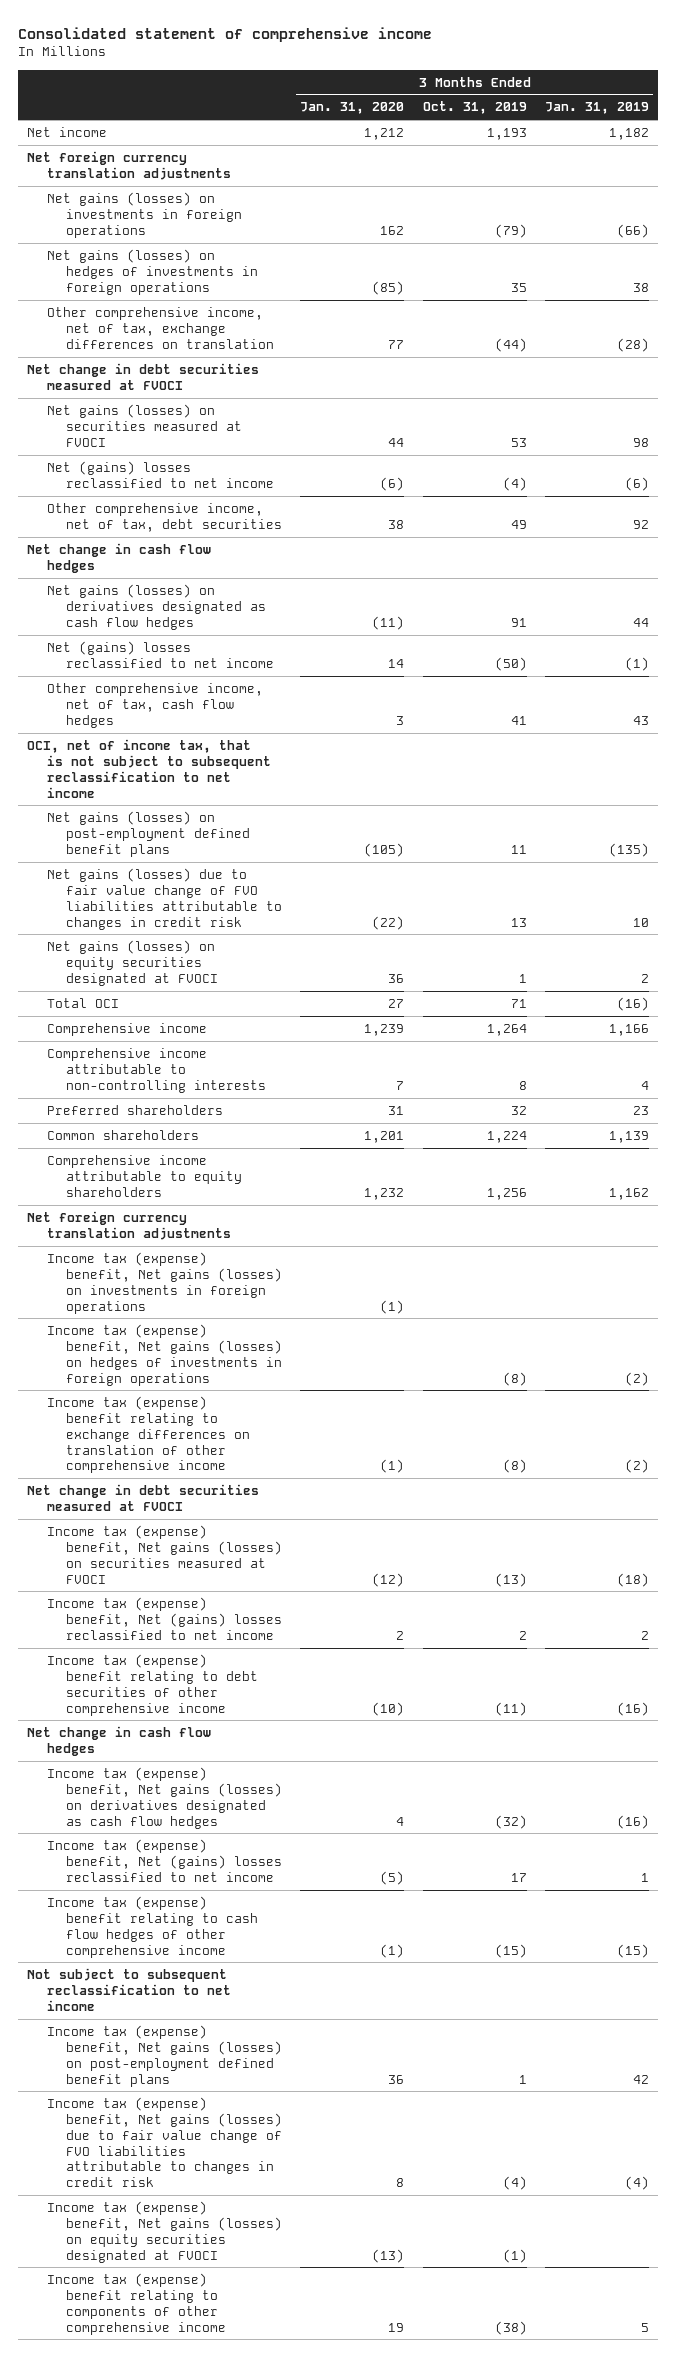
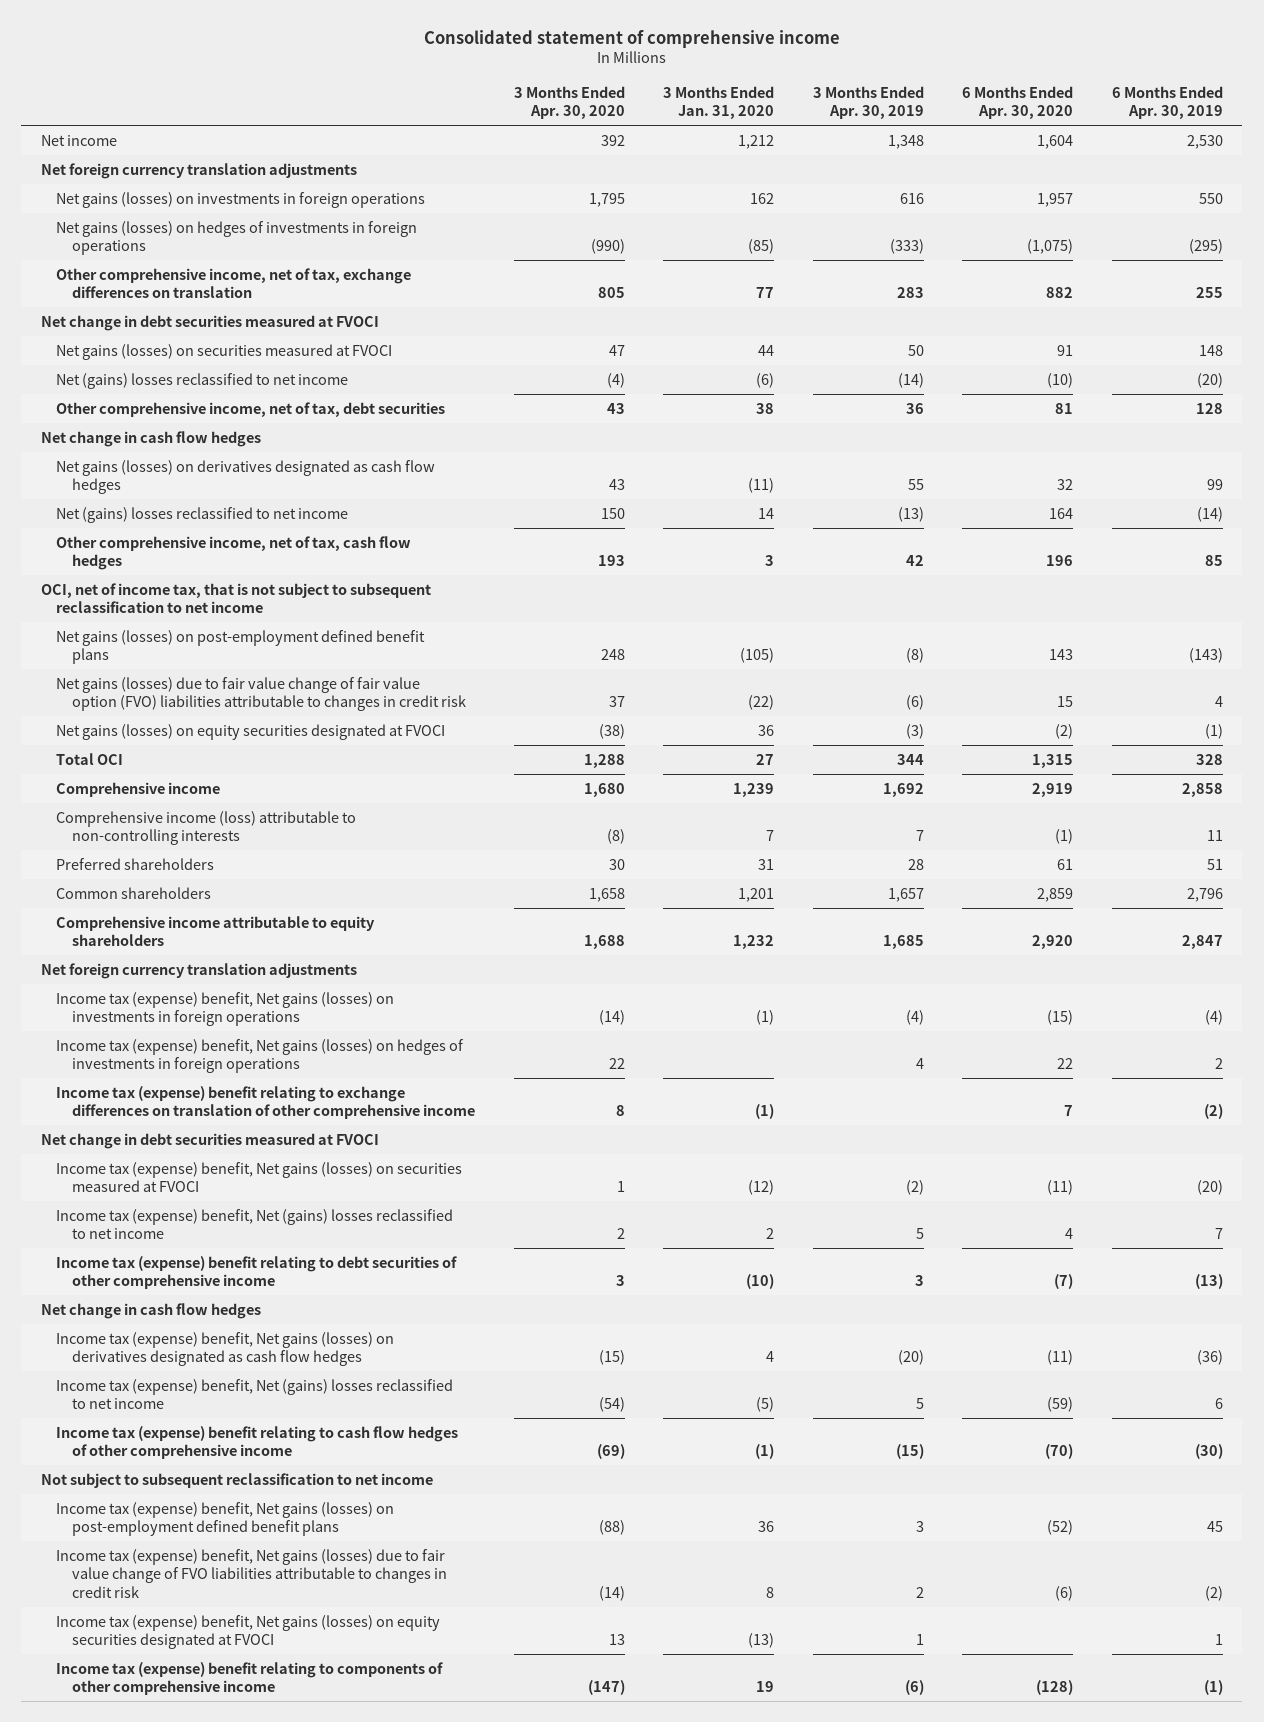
[422,101,527,115] Oct. 31, 2019 -> none
[544,102,649,115] Jan. 31, 2019 -> none
none -> [513,85,625,120] 3 Months Ended Apr. 30, 2020
none -> [812,85,924,120] 3 Months Ended Apr. 30, 2019
none -> [962,85,1074,120] 6 Months Ended Apr. 30, 2020
none -> [1111,85,1223,120] 6 Months Ended Apr. 30, 2019
[46,867,283,930] Net gains (losses) due to fair value change of FVO liabilities attributable to changes in credit risk -> [56,676,467,712] Net gains (losses) due to fair value change of fair value option (FVO) liabilities attributable to changes in credit risk
[46,1047,267,1093] Comprehensive income attributable to non-controlling interests -> [56,810,357,846] Comprehensive income (loss) attributable to non-controlling interests

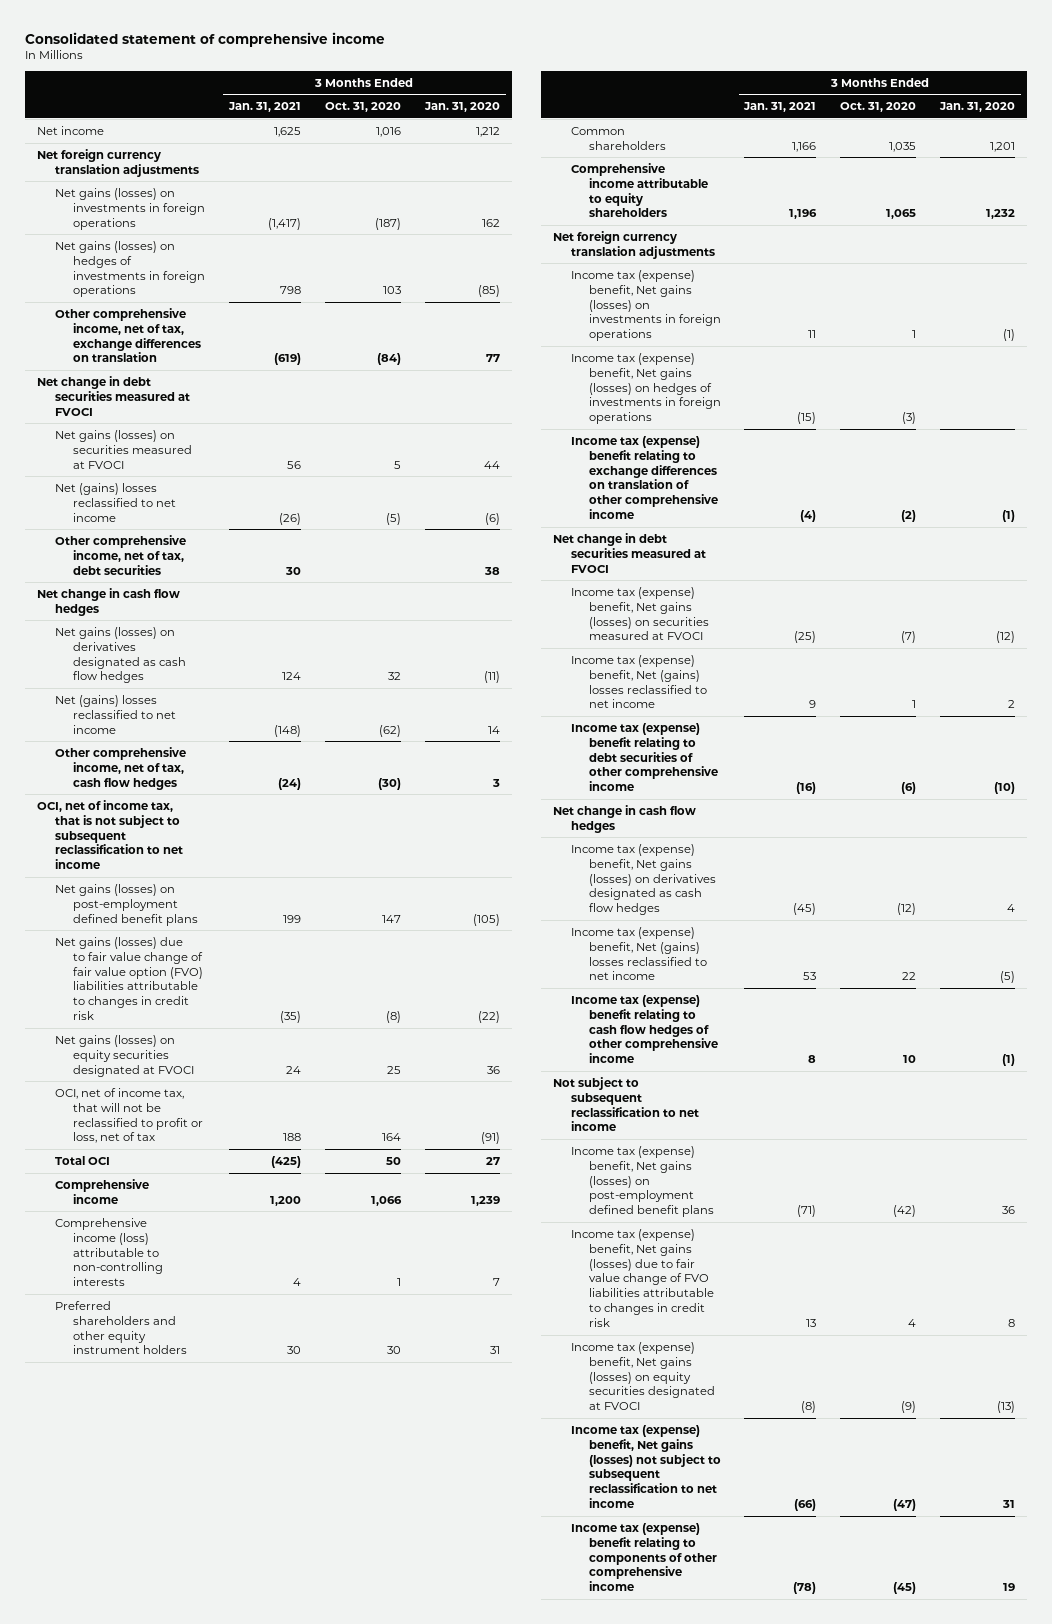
[513,85,625,120] 3 Months Ended Apr. 30, 2020 -> none
[812,85,924,120] 3 Months Ended Apr. 30, 2019 -> none
[962,85,1074,120] 6 Months Ended Apr. 30, 2020 -> none
[1111,85,1223,120] 6 Months Ended Apr. 30, 2019 -> none
none -> [228,102,302,113] Jan. 31, 2021
none -> [324,102,401,113] Oct. 31, 2020
none -> [55,1087,204,1144] OCI, net of income tax, that will not be reclassified to profit or loss, net of tax
[56,857,215,870] Preferred shareholders -> none
none -> [55,1300,188,1355] Preferred shareholders and other equity instrument holders
none -> [570,1424,721,1509] Income tax (expense) benefit, Net gains (losses) not subject to subsequent reclassification to net income

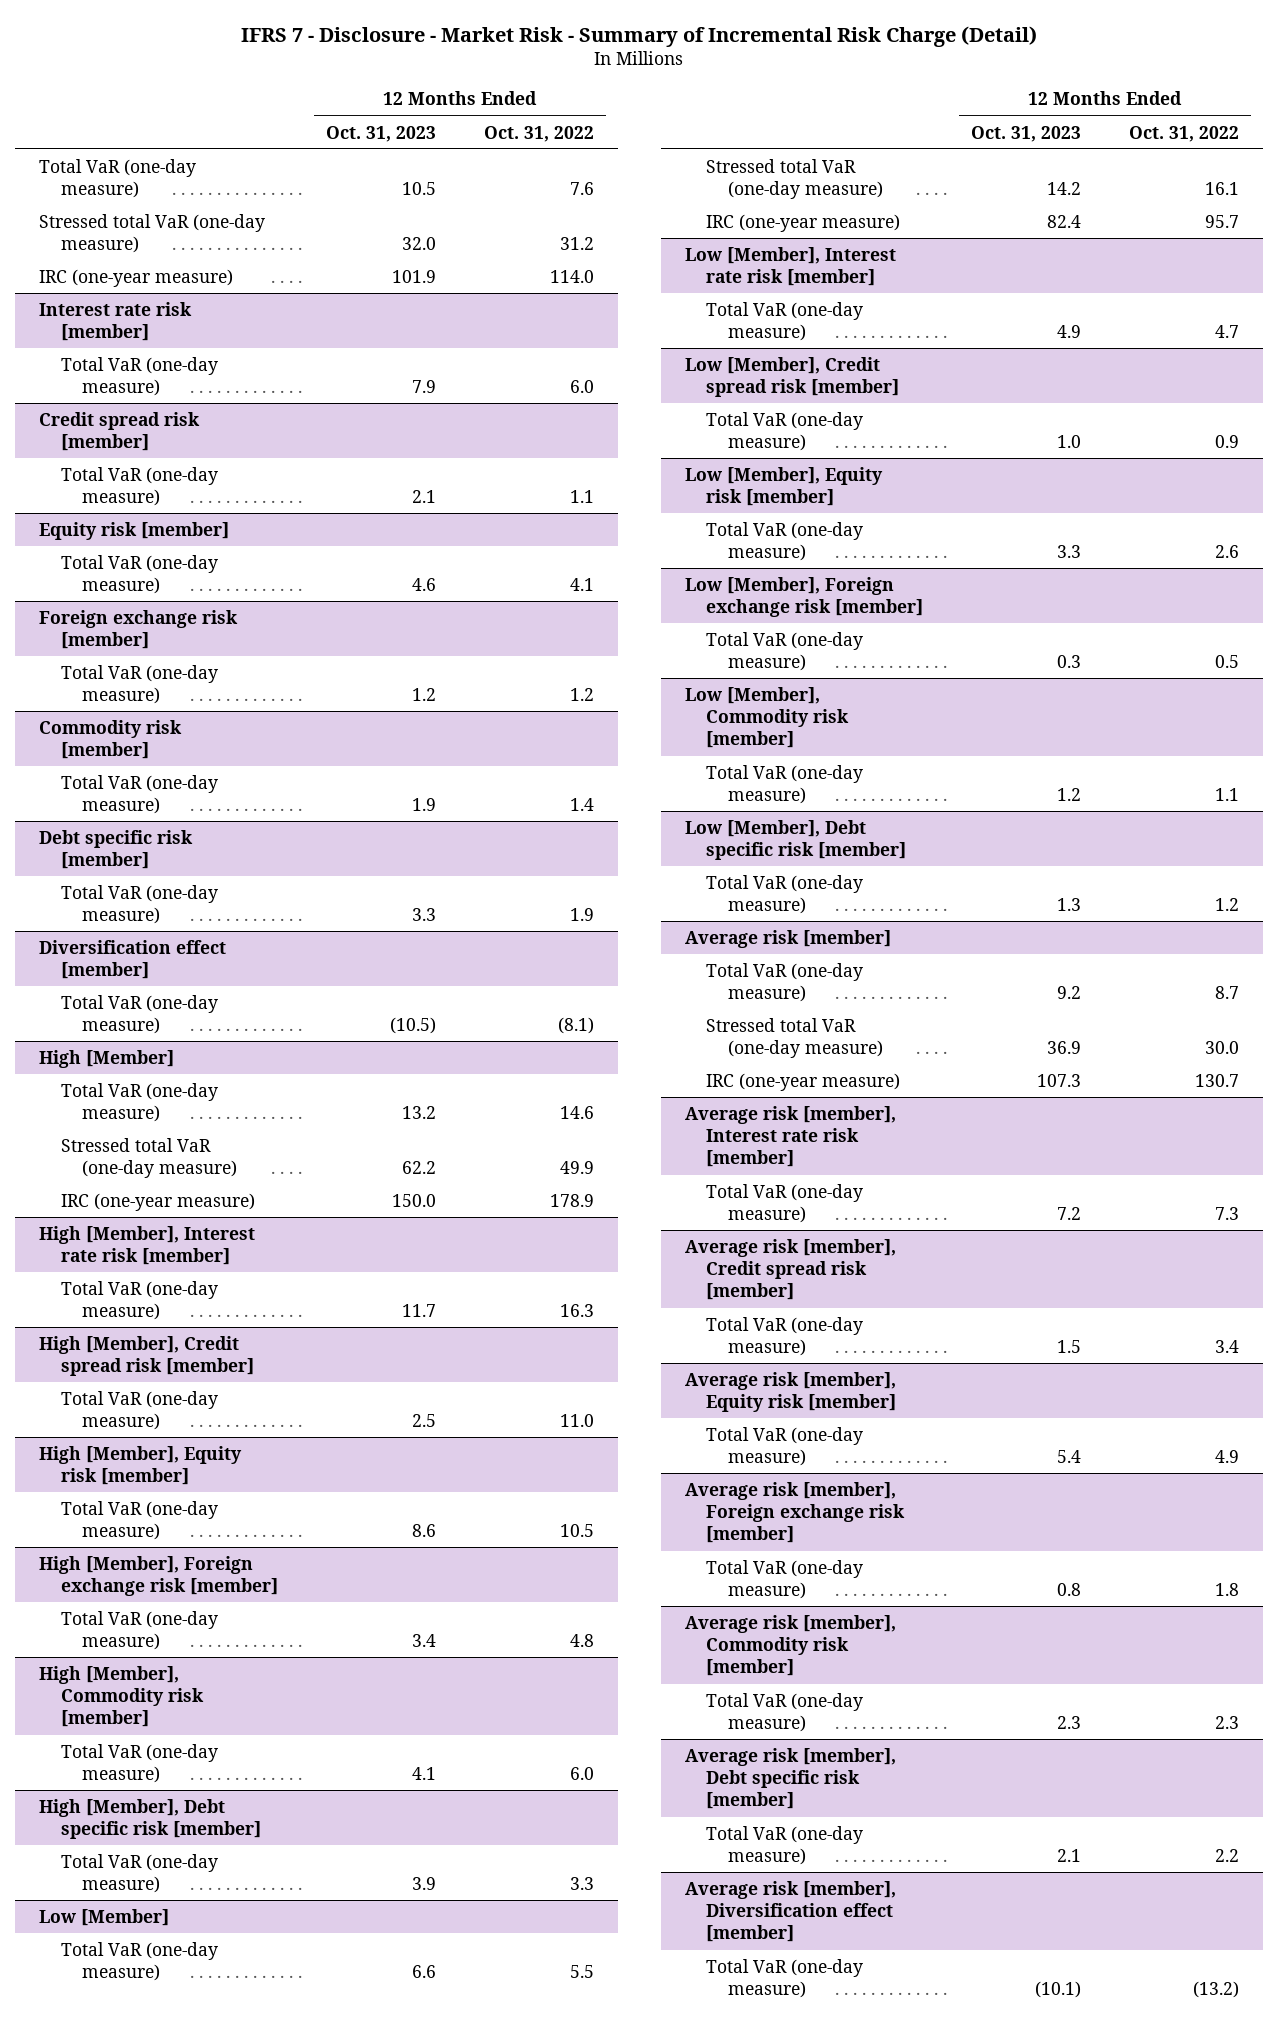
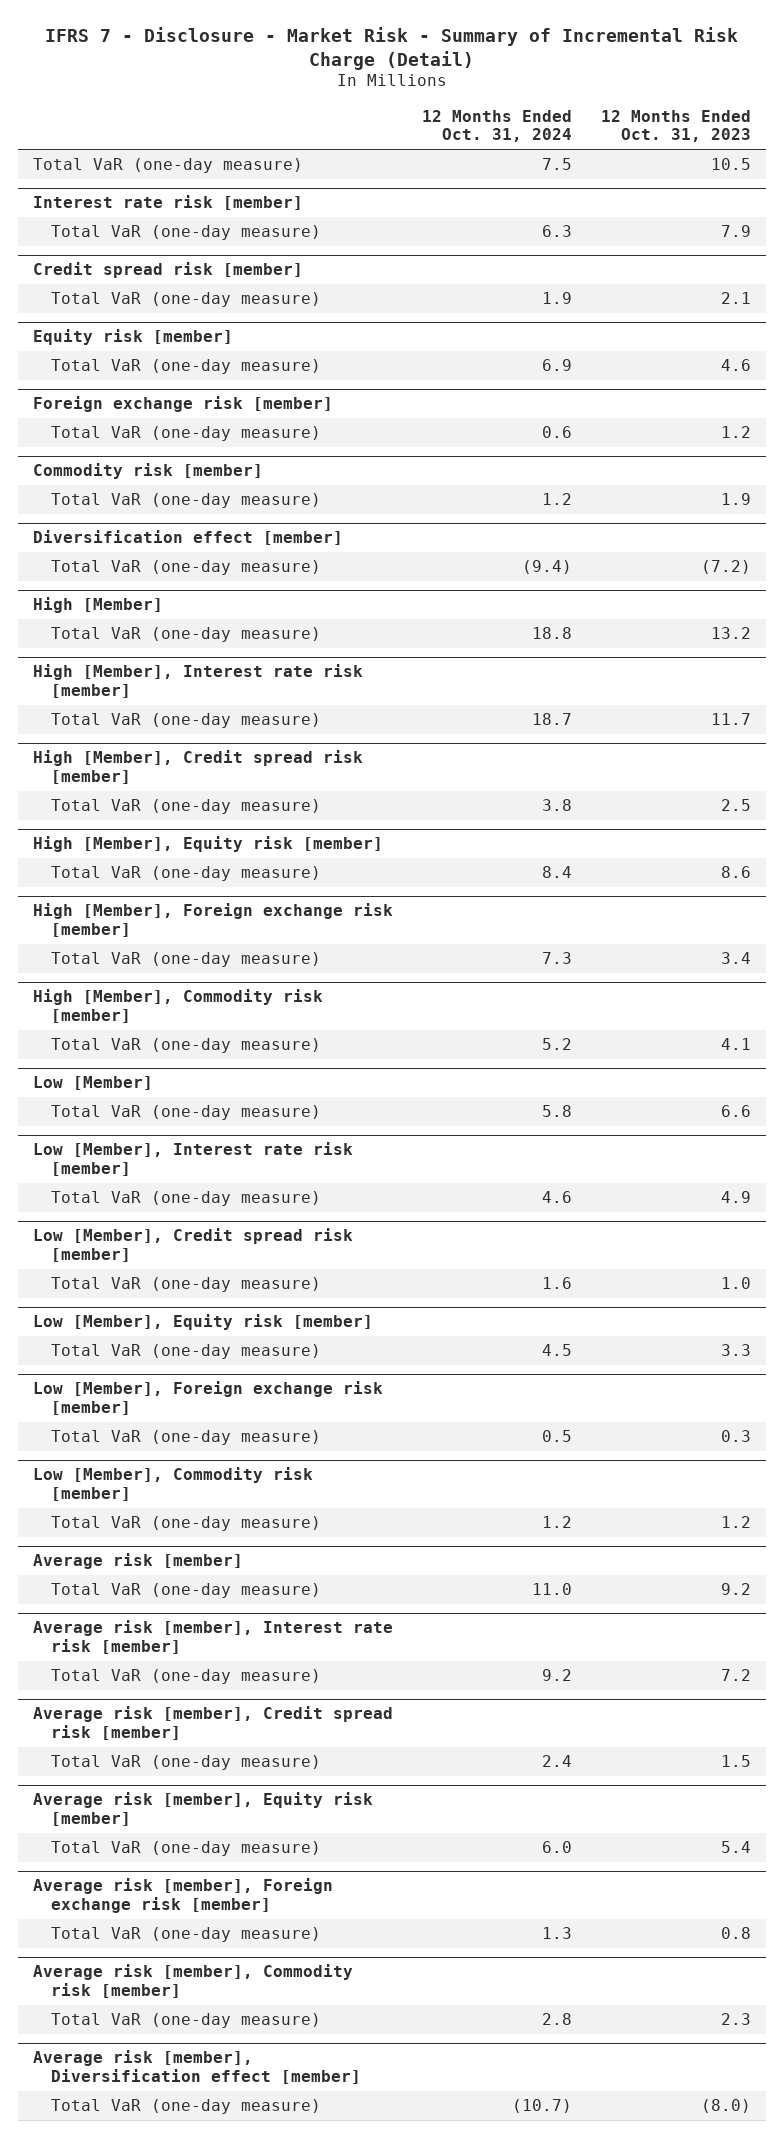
[483,125,594,142] Oct. 31, 2022 -> none
none -> [422,109,573,143] 12 Months Ended Oct. 31, 2024
[39,213,266,254] Stressed total VaR (one-day measure) -> none
[39,268,234,287] IRC (one-year measure) -> none
[39,829,194,870] Debt specific risk [member] -> none
[60,884,218,925] Total VaR (one-day measure) -> none
[389,1017,436,1035] (10.5) -> [701,560,752,575] (7.2)
[60,1137,238,1179] Stressed total VaR (one-day measure) -> none
[60,1192,255,1211] IRC (one-year measure) -> none
[39,1798,261,1840] High [Member], Debt specific risk [member] -> none
[60,1853,218,1894] Total VaR (one-day measure) -> none
[706,158,883,200] Stressed total VaR (one-day measure) -> none
[706,213,901,232] IRC (one-year measure) -> none
[684,819,907,861] Low [Member], Debt specific risk [member] -> none
[706,874,864,915] Total VaR (one-day measure) -> none
[706,1017,883,1059] Stressed total VaR (one-day measure) -> none
[706,1072,901,1091] IRC (one-year measure) -> none
[684,1747,896,1810] Average risk [member], Debt specific risk [member] -> none
[706,1825,864,1866] Total VaR (one-day measure) -> none
[1035,1981,1082,1999] (10.1) -> [701,2099,752,2114] (8.0)

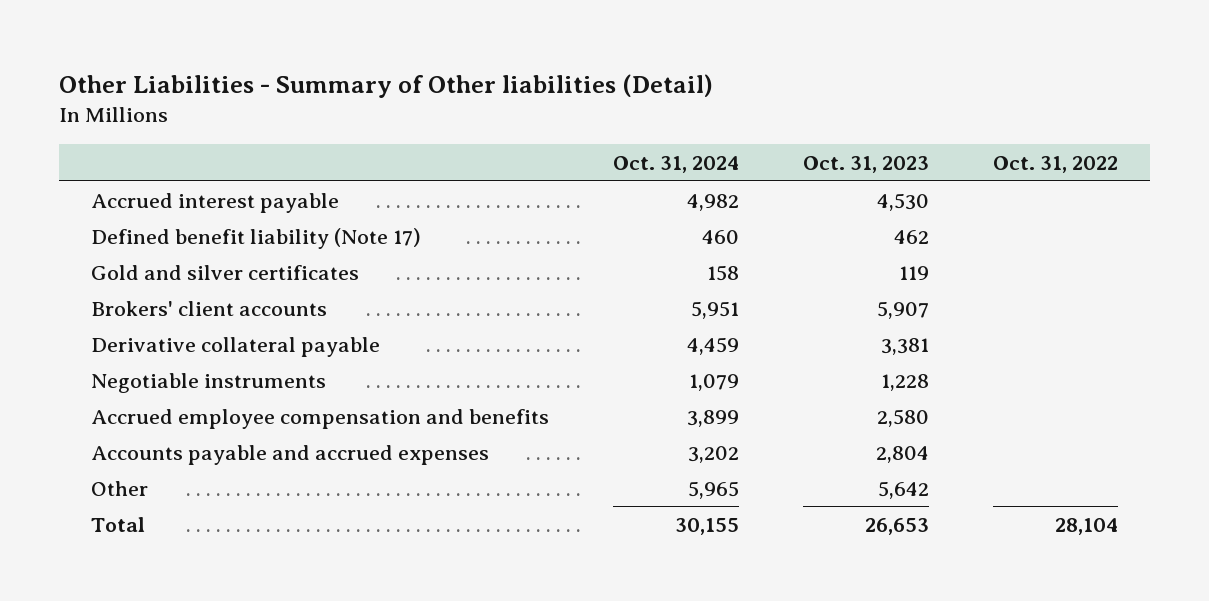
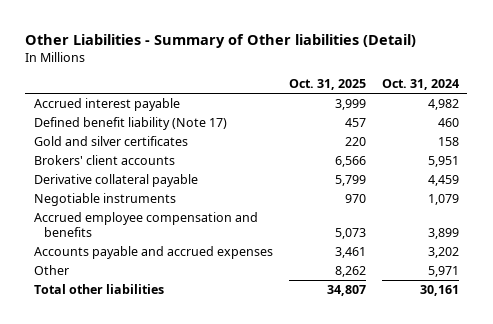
[802,155,929,173] Oct. 31, 2023 -> none
[992,155,1118,173] Oct. 31, 2022 -> none
none -> [288,79,366,91] Oct. 31, 2025
[688,480,740,499] 5,965 -> [428,265,460,277] 5,971
[91,516,146,532] Total -> [33,283,164,294] Total other liabilities
[675,517,740,535] 30,155 -> [420,284,460,296] 30,161

